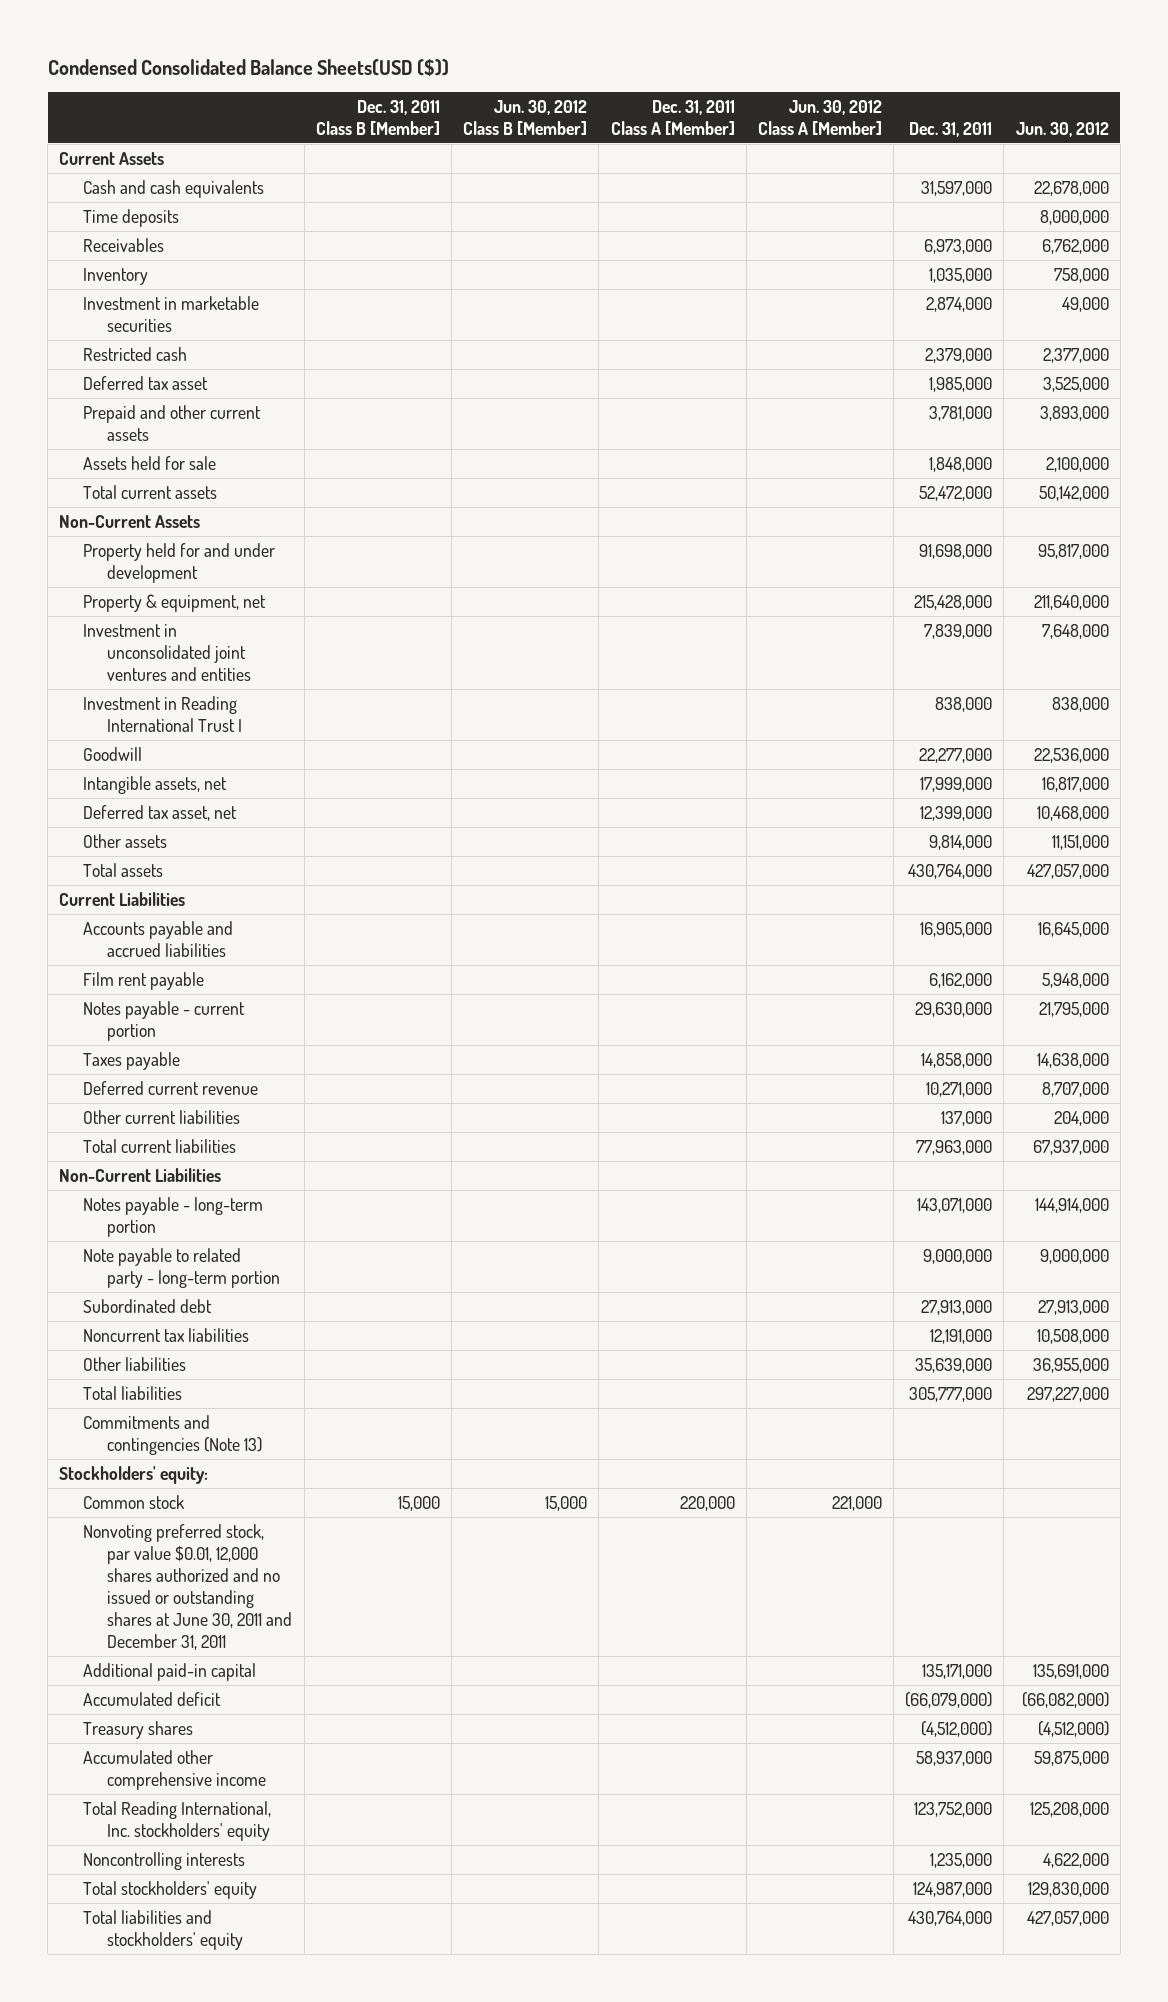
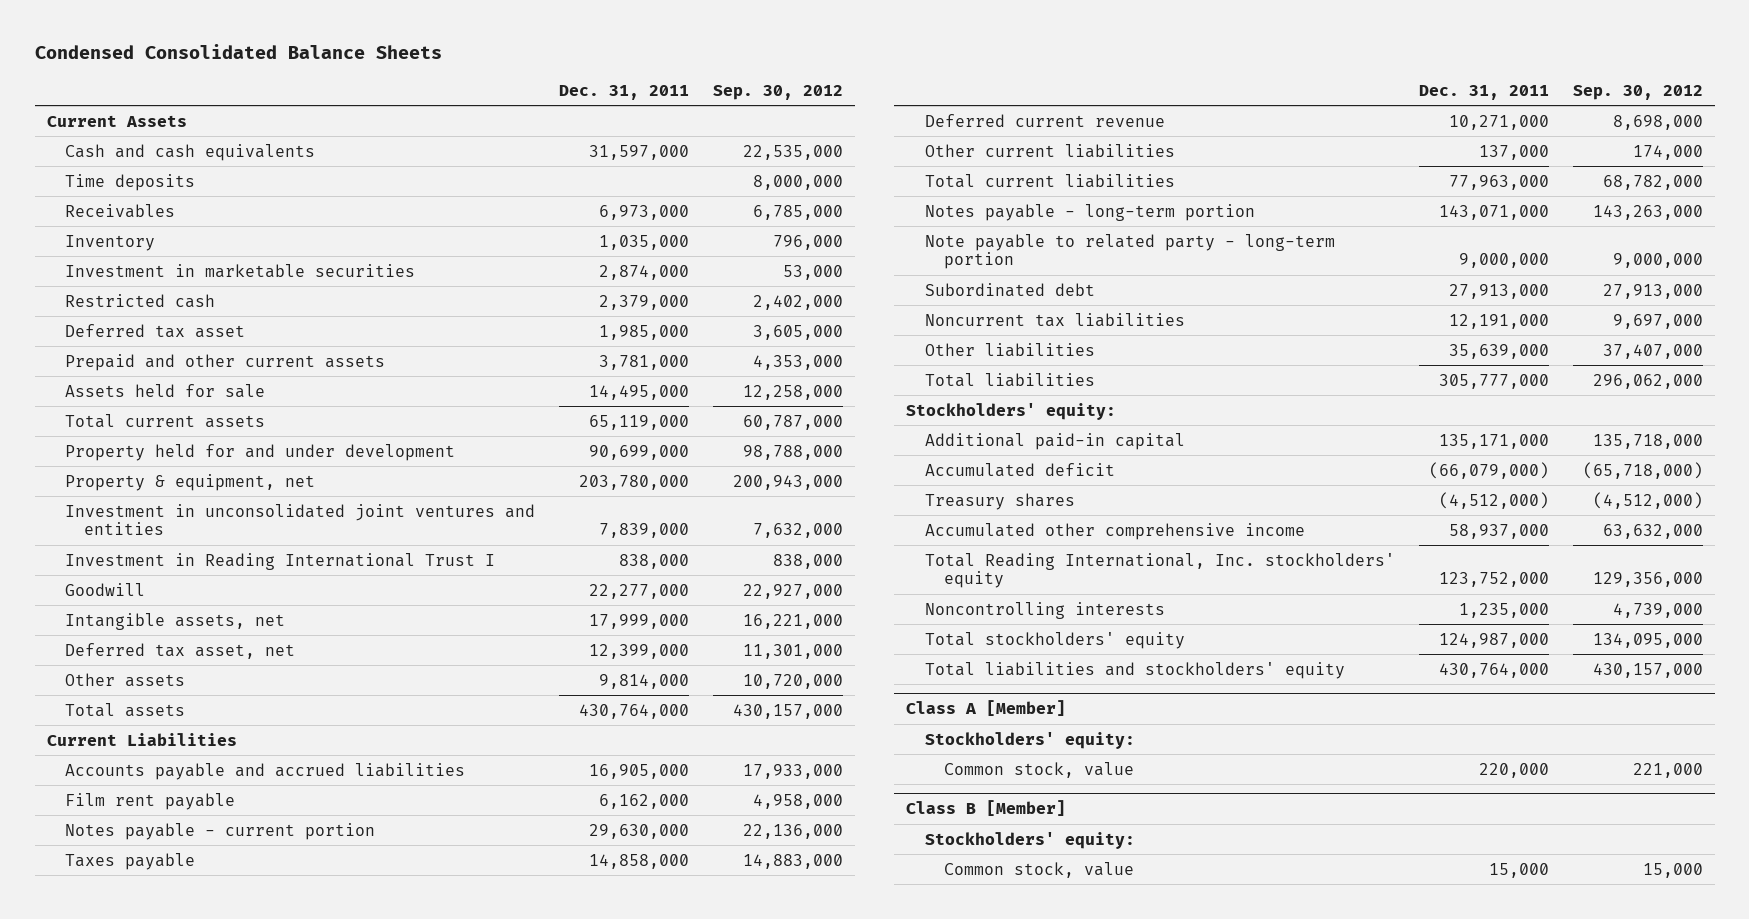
[47,58,449,76] Condensed Consolidated Balance Sheets(USD ($)) -> [34,44,442,60] Condensed Consolidated Balance Sheets
[315,99,440,135] Dec. 31, 2011 Class B [Member] -> none
[463,99,588,135] Jun. 30, 2012 Class B [Member] -> none
[610,99,735,135] Dec. 31, 2011 Class A [Member] -> none
[757,99,882,135] Jun. 30, 2012 Class A [Member] -> none
[1015,121,1109,137] Jun. 30, 2012 -> none
none -> [712,84,843,100] Sep. 30, 2012
[59,514,201,528] Non-Current Assets -> none
[929,456,993,472] 1,848,000 -> [589,384,690,400] 14,495,000
[919,485,993,501] 52,472,000 -> [589,414,690,430] 65,119,000
[919,543,993,559] 91,698,000 -> [589,444,690,460] 90,699,000
[914,594,993,610] 215,428,000 -> [579,474,690,490] 203,780,000
[59,1167,222,1182] Non-Current Liabilities -> none
[83,1414,263,1455] Commitments and contingencies (Note 13) -> none
[83,1494,185,1509] Common stock -> none
[83,1523,293,1651] Nonvoting preferred stock, par value $0.01, 12,000 shares authorized and no issued or outstanding shares at June 30, 2011 and December 31, 2011 -> none
none -> [906,699,1067,716] Class A [Member]
none -> [924,731,1135,749] Stockholders' equity:
none -> [943,761,1134,778] Common stock, value
none -> [906,799,1067,816] Class B [Member]
none -> [924,831,1135,849] Stockholders' equity:
none -> [943,861,1134,878] Common stock, value

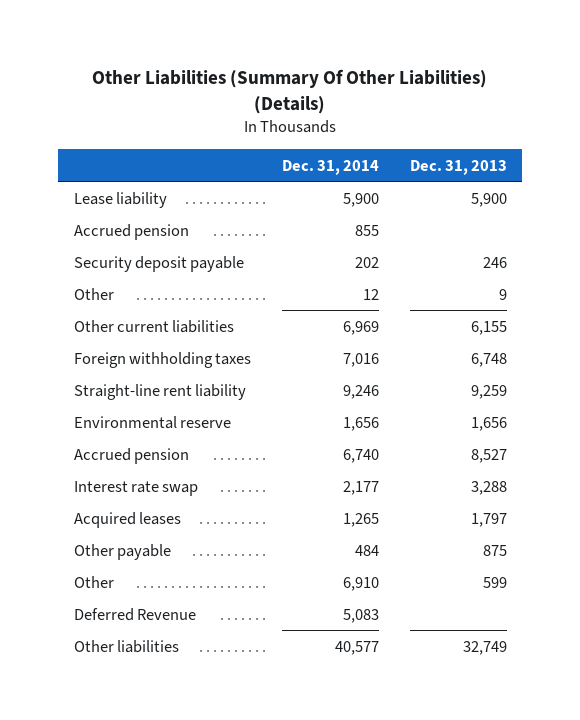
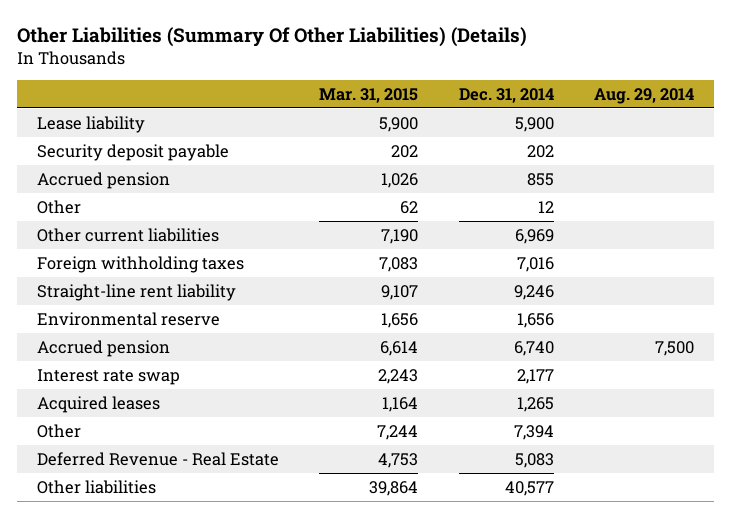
[409,159,507,175] Dec. 31, 2013 -> none
none -> [319,88,419,104] Mar. 31, 2015
none -> [593,88,694,105] Aug. 29, 2014
[73,223,189,240] Accrued pension -> [36,171,170,189] Accrued pension
[73,543,171,560] Other payable -> none
[342,576,379,591] 6,910 -> [513,424,554,440] 7,394
[73,607,196,621] Deferred Revenue -> [36,451,279,466] Deferred Revenue - Real Estate

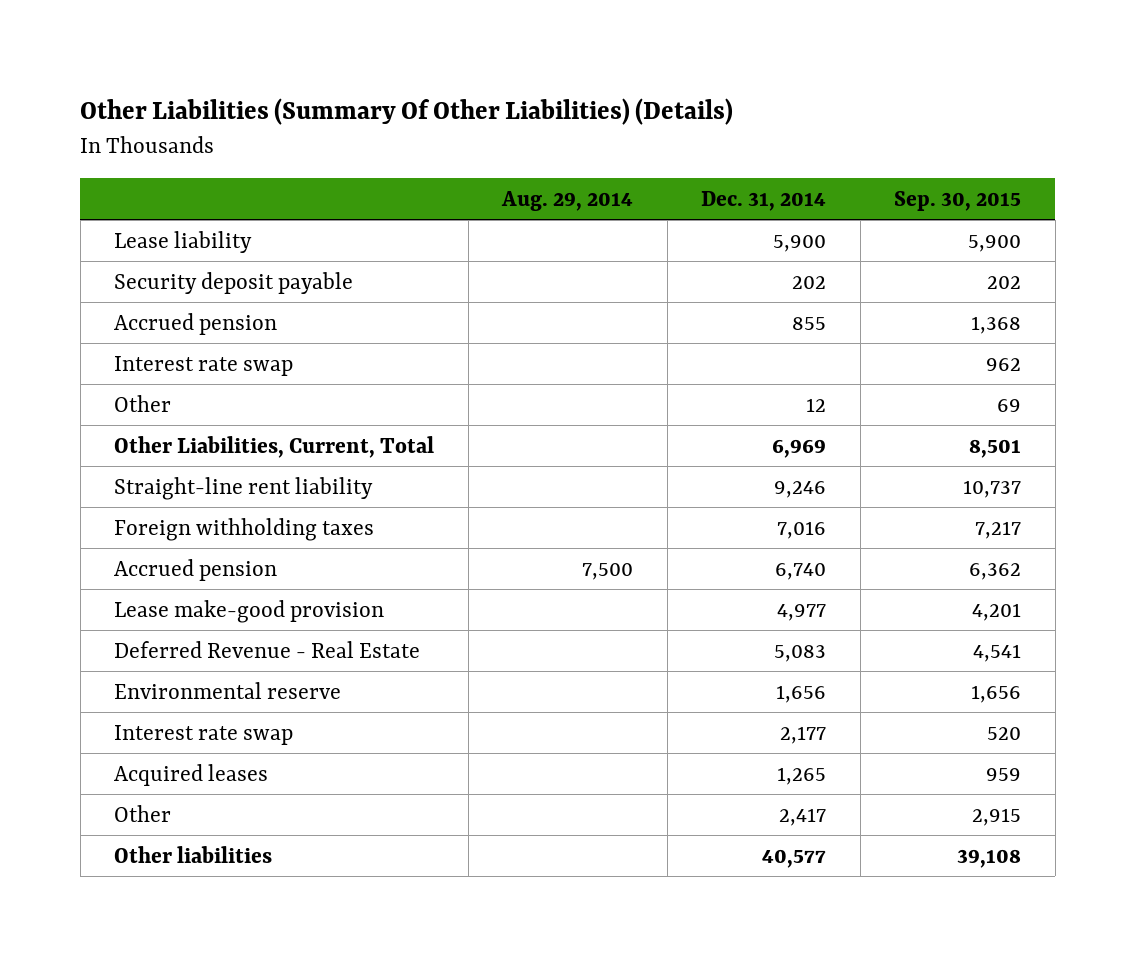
[319,88,419,104] Mar. 31, 2015 -> none
none -> [894,190,1022,211] Sep. 30, 2015
none -> [114,355,294,376] Interest rate swap
[36,227,219,242] Other current liabilities -> [114,435,435,458] Other Liabilities, Current, Total
[36,255,244,273] Foreign withholding taxes -> [114,517,375,541] Foreign withholding taxes
none -> [114,599,385,623] Lease make-good provision
[36,451,279,466] Deferred Revenue - Real Estate -> [114,640,421,658] Deferred Revenue - Real Estate
[36,311,220,326] Environmental reserve -> [114,681,342,699] Environmental reserve
[513,424,554,440] 7,394 -> [779,807,827,826] 2,417

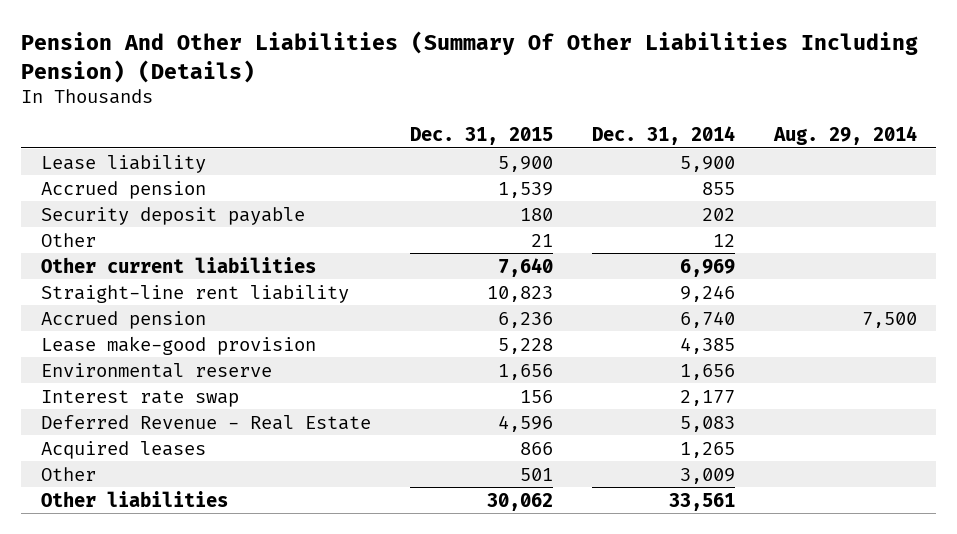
[80,98,734,126] Other Liabilities (Summary Of Other Liabilities) (Details) -> [21,30,919,83] Pension And Other Liabilities (Summary Of Other Liabilities Including Pension) (Details)
[894,190,1022,211] Sep. 30, 2015 -> none
none -> [409,127,553,146] Dec. 31, 2015
[114,355,294,376] Interest rate swap -> none
[114,271,354,294] Security deposit payable -> [40,206,305,225] Security deposit payable
[114,435,435,458] Other Liabilities, Current, Total -> [40,256,316,273] Other current liabilities
[114,517,375,541] Foreign withholding taxes -> none
[777,603,827,621] 4,977 -> [679,336,735,354] 4,385
[114,640,421,658] Deferred Revenue - Real Estate -> [40,414,371,430] Deferred Revenue - Real Estate
[779,807,827,826] 2,417 -> [679,467,735,484] 3,009
[762,848,827,868] 40,577 -> [668,492,735,511] 33,561

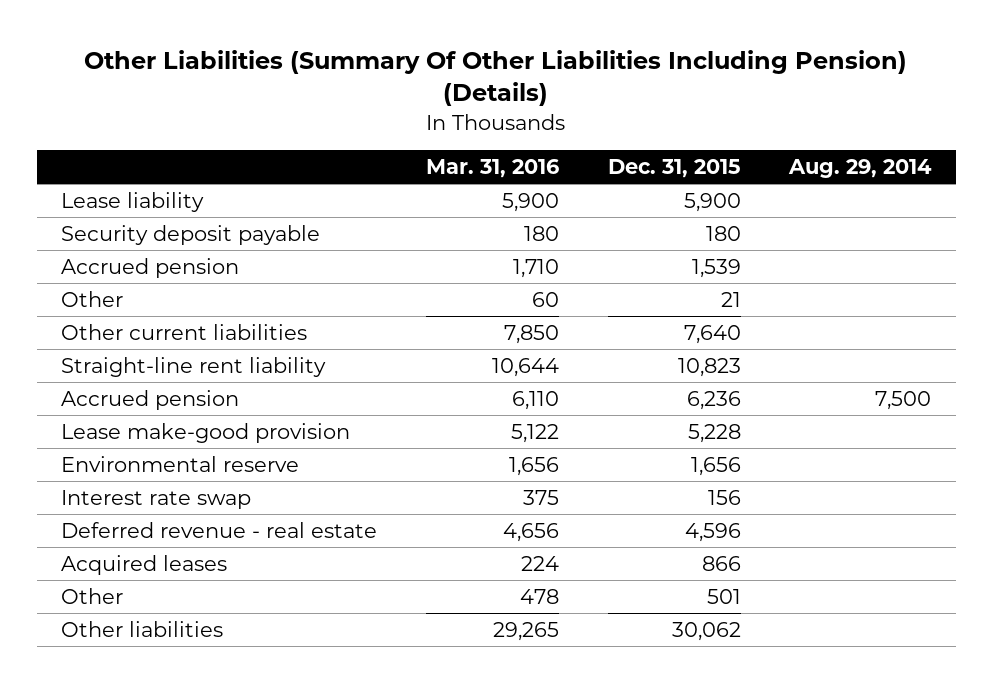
[21,30,919,83] Pension And Other Liabilities (Summary Of Other Liabilities Including Pension) (Details) -> [84,50,908,107] Other Liabilities (Summary Of Other Liabilities Including Pension) (Details)
[591,126,735,146] Dec. 31, 2014 -> none
none -> [426,159,560,179] Mar. 31, 2016
[40,180,206,199] Accrued pension -> [61,257,240,278] Accrued pension
[40,414,371,430] Deferred Revenue - Real Estate -> [61,521,378,538] Deferred revenue - real estate

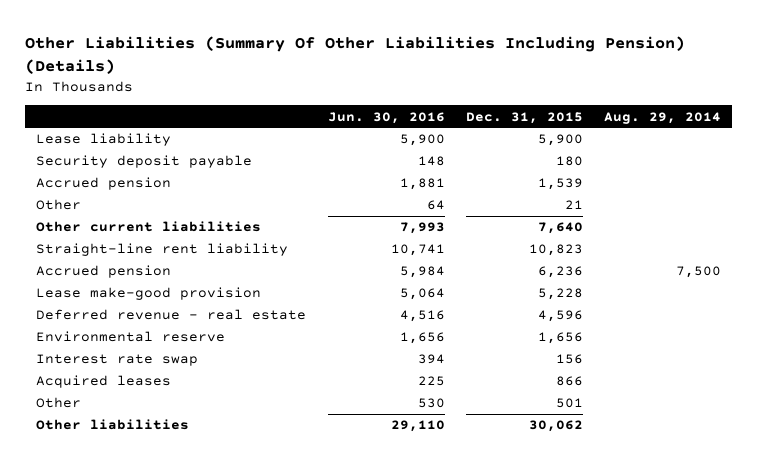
[426,159,560,179] Mar. 31, 2016 -> none
none -> [327,111,445,124] Jun. 30, 2016
[61,521,378,538] Deferred revenue - real estate -> [36,309,307,321] Deferred revenue - real estate

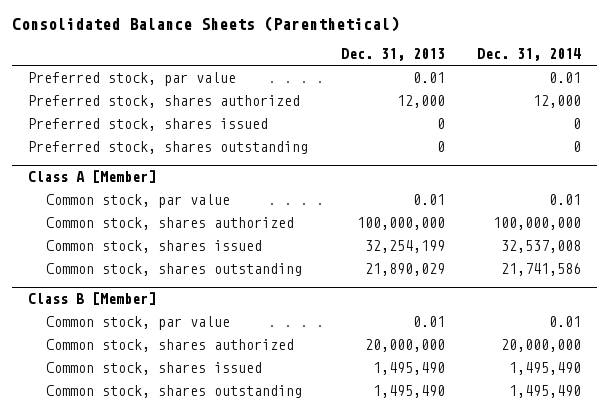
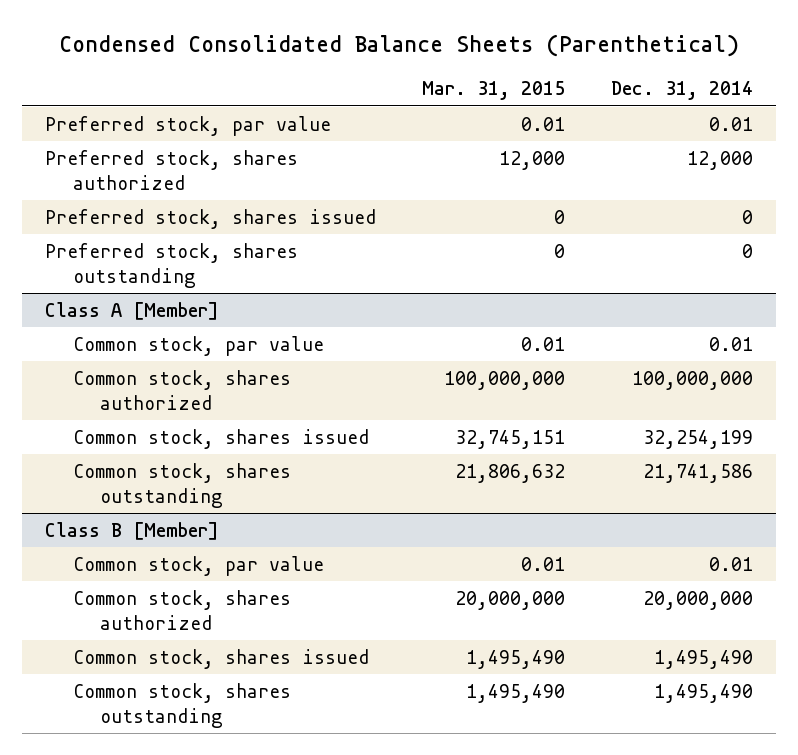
[11,16,399,33] Consolidated Balance Sheets (Parenthetical) -> [59,34,740,58] Condensed Consolidated Balance Sheets (Parenthetical)
[340,48,445,62] Dec. 31, 2013 -> none
none -> [422,81,566,101] Mar. 31, 2015
[501,239,582,253] 32,537,008 -> [643,429,754,449] 32,254,199

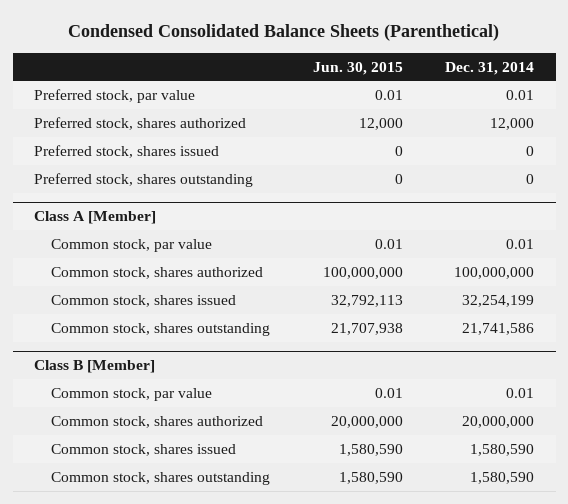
[422,81,566,101] Mar. 31, 2015 -> none
none -> [312,61,403,75] Jun. 30, 2015
[654,649,754,669] 1,495,490 -> [470,443,535,456] 1,580,590
[654,683,754,703] 1,495,490 -> [470,471,535,484] 1,580,590

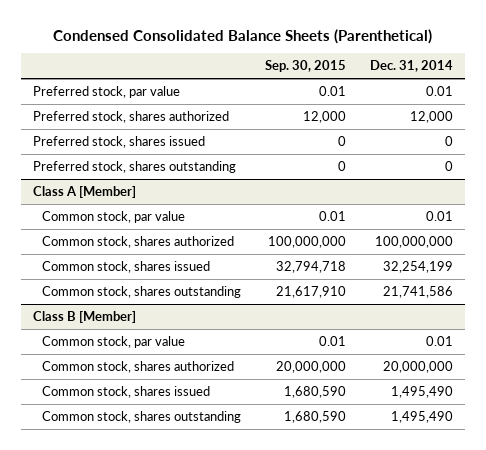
[312,61,403,75] Jun. 30, 2015 -> none
none -> [265,60,347,73] Sep. 30, 2015
[470,443,535,456] 1,580,590 -> [390,385,453,398] 1,495,490
[470,471,535,484] 1,580,590 -> [390,410,453,423] 1,495,490

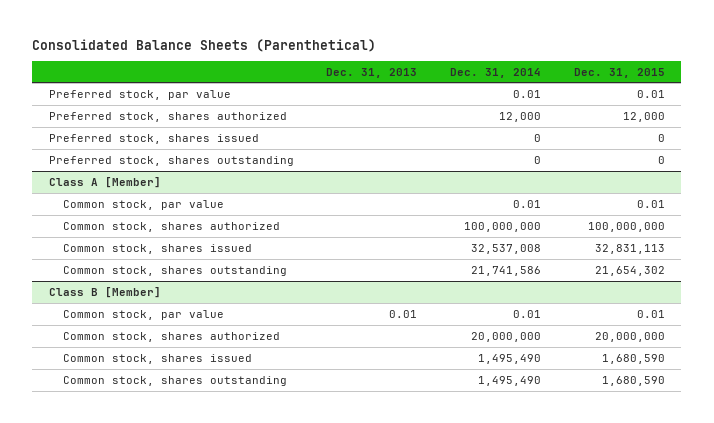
[53,28,433,44] Condensed Consolidated Balance Sheets (Parenthetical) -> [32,38,377,52] Consolidated Balance Sheets (Parenthetical)
[265,60,347,73] Sep. 30, 2015 -> none
none -> [326,67,418,78] Dec. 31, 2013
none -> [573,67,665,78] Dec. 31, 2015
[382,260,453,273] 32,254,199 -> [471,243,542,254] 32,537,008

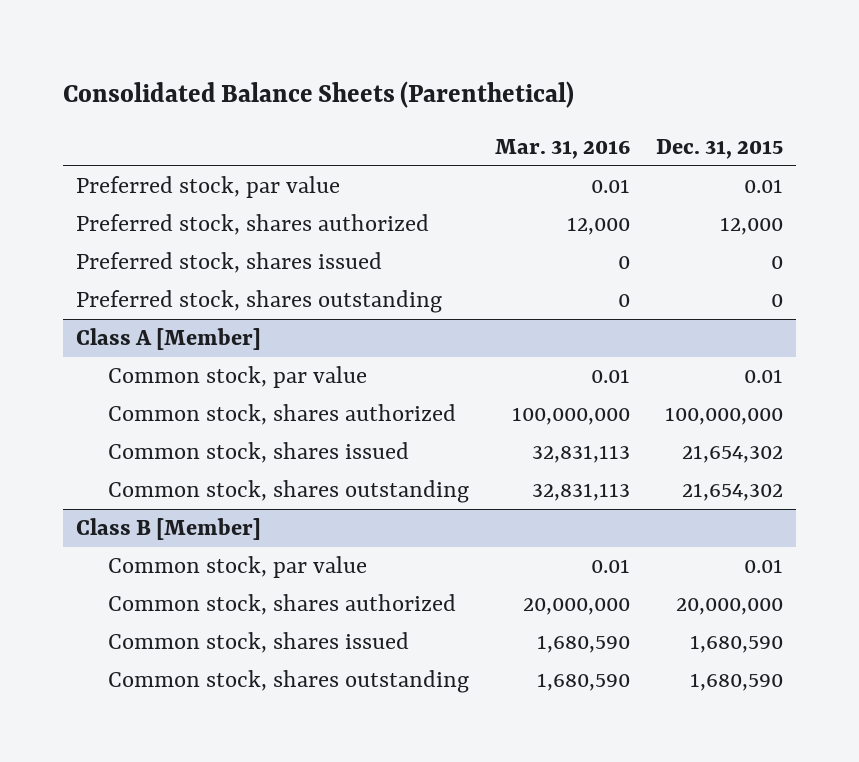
[326,67,418,78] Dec. 31, 2013 -> none
[450,67,542,78] Dec. 31, 2014 -> none
none -> [495,138,631,159] Mar. 31, 2016
[594,243,665,254] 32,831,113 -> [682,445,784,464] 21,654,302

